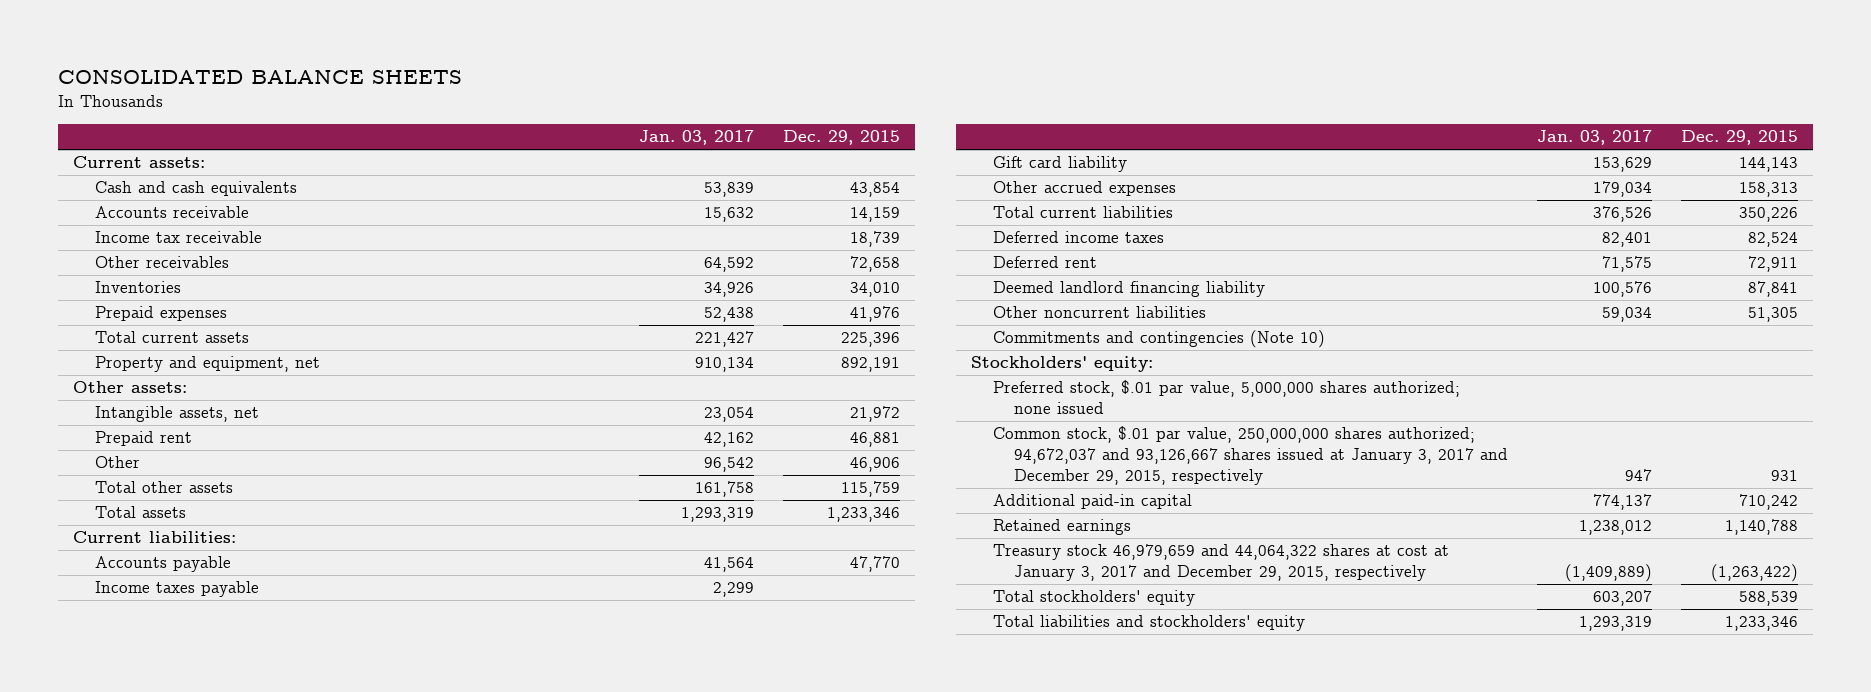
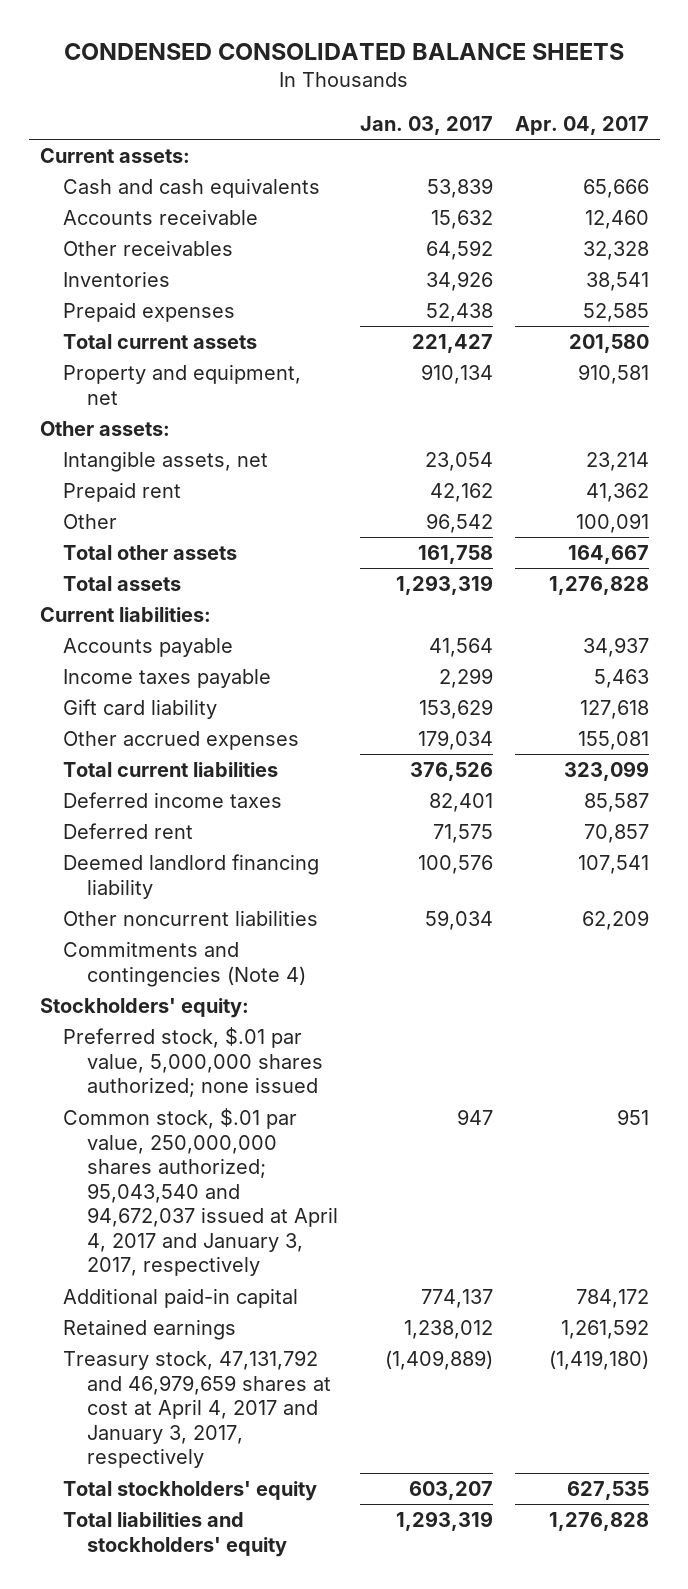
[58,70,463,85] CONSOLIDATED BALANCE SHEETS -> [64,43,625,61] CONDENSED CONSOLIDATED BALANCE SHEETS
[783,130,901,146] Dec. 29, 2015 -> none
none -> [514,115,649,135] Apr. 04, 2017
[94,231,262,244] Income tax receivable -> none
[992,330,1325,349] Commitments and contingencies (Note 10) -> [63,941,306,987] Commitments and contingencies (Note 4)
[992,426,1509,486] Common stock, $.01 par value, 250,000,000 shares authorized; 94,672,037 and 93,126,667 shares issued at January 3, 2017 and December 29, 2015, respectively -> [63,1108,338,1277] Common stock, $.01 par value, 250,000,000 shares authorized; 95,043,540 and 94,672,037 issued at April 4, 2017 and January 3, 2017, respectively
[992,544,1449,582] Treasury stock 46,979,659 and 44,064,322 shares at cost at January 3, 2017 and December 29, 2015, respectively -> [63,1350,331,1469] Treasury stock, 47,131,792 and 46,979,659 shares at cost at April 4, 2017 and January 3, 2017, respectively

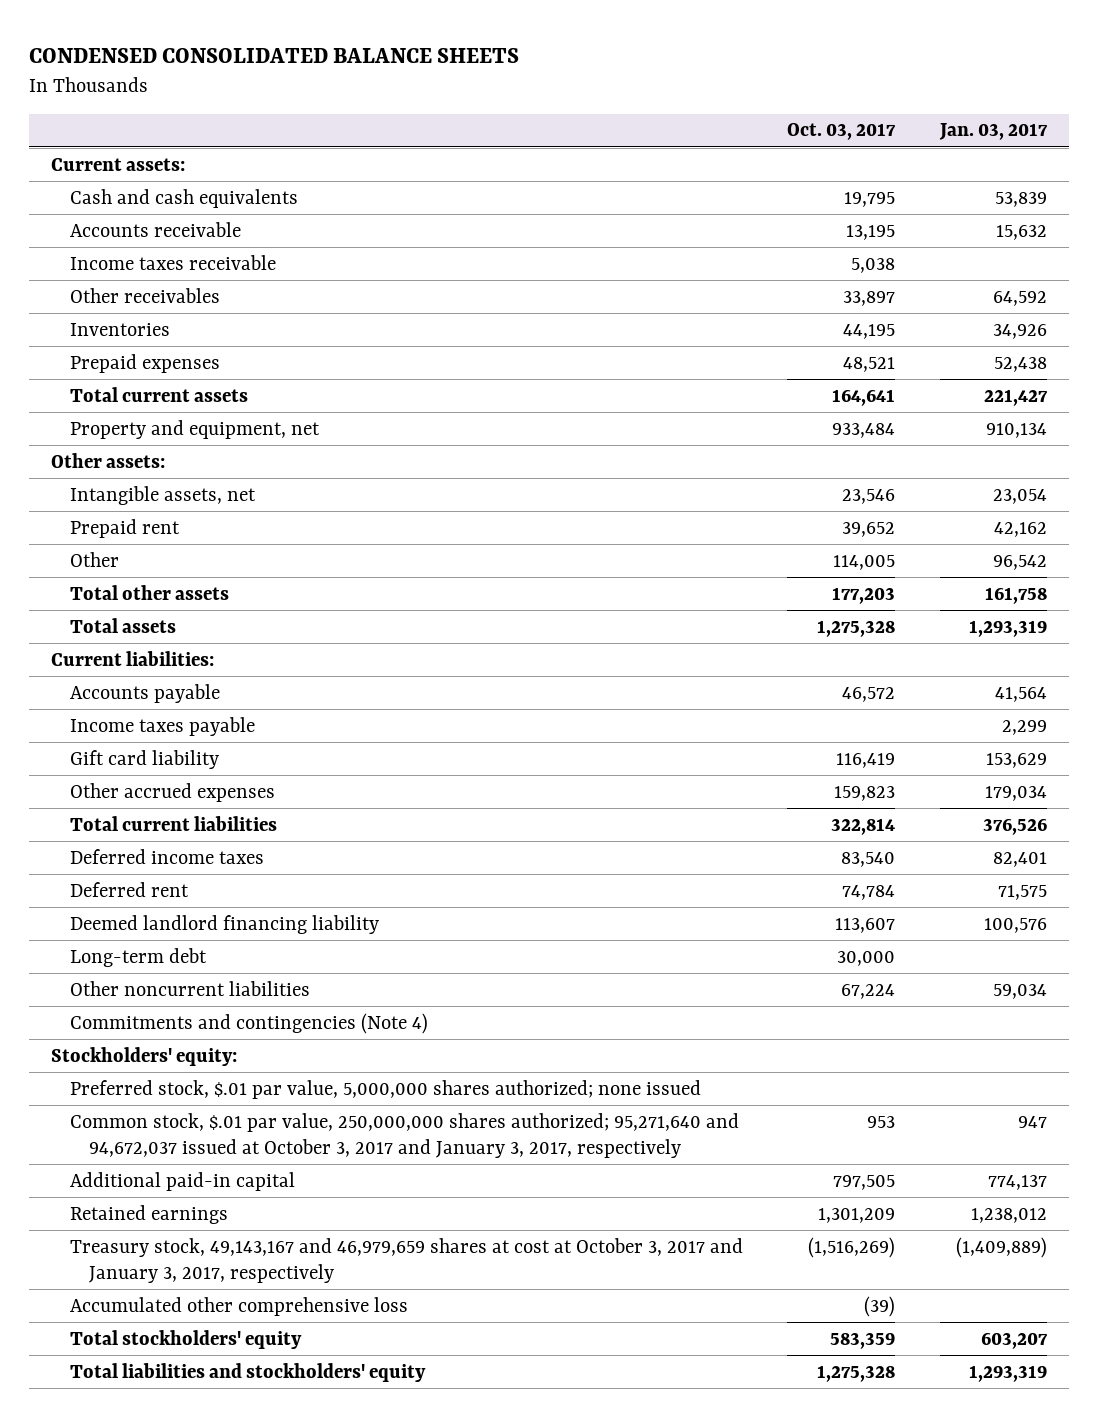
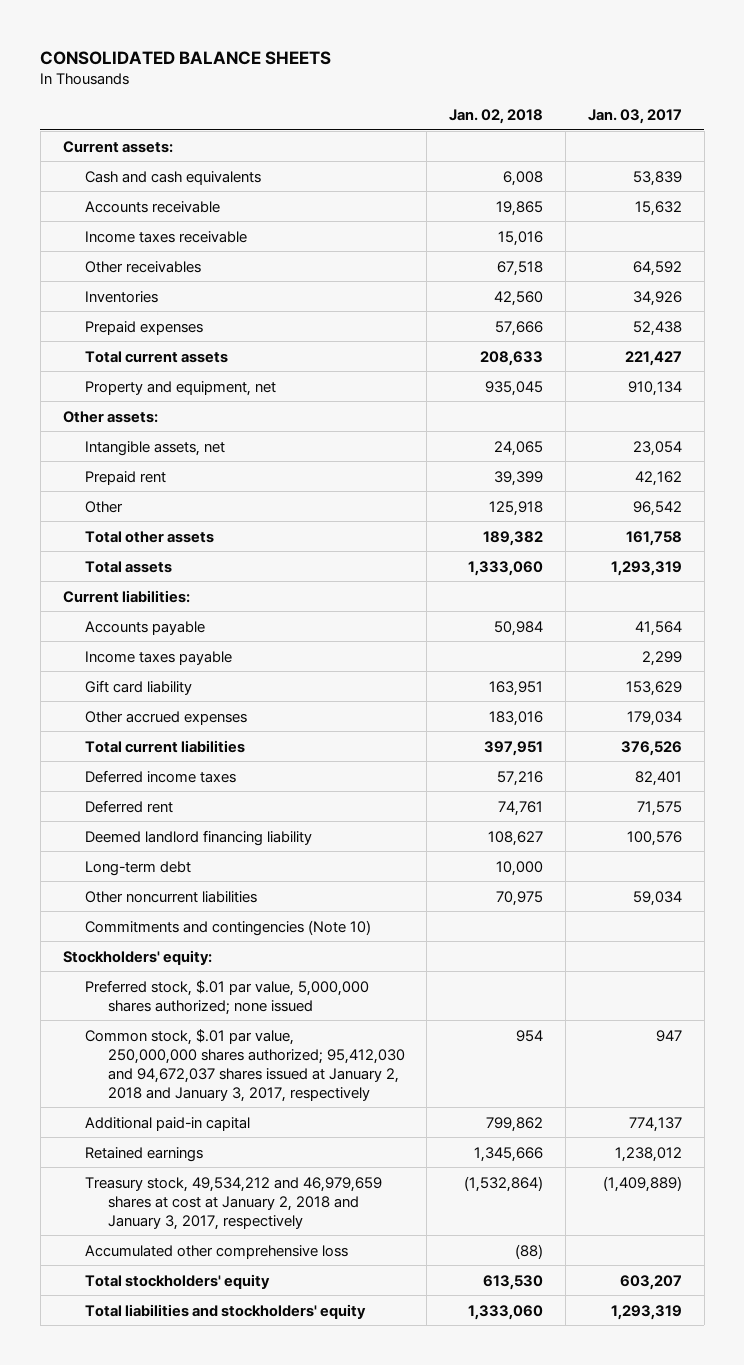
[28,47,519,63] CONDENSED CONSOLIDATED BALANCE SHEETS -> [40,50,332,65] CONSOLIDATED BALANCE SHEETS
[787,123,897,141] Oct. 03, 2017 -> none
none -> [449,109,544,125] Jan. 02, 2018
[69,1012,428,1034] Commitments and contingencies (Note 4) -> [85,919,372,936] Commitments and contingencies (Note 10)
[69,1112,739,1158] Common stock, $.01 par value, 250,000,000 shares authorized; 95,271,640 and 94,672,037 issued at October 3, 2017 and January 3, 2017, respectively -> [85,1028,405,1102] Common stock, $.01 par value, 250,000,000 shares authorized; 95,412,030 and 94,672,037 shares issued at January 2, 2018 and January 3, 2017, respectively
[69,1237,743,1283] Treasury stock, 49,143,167 and 46,979,659 shares at cost at October 3, 2017 and January 3, 2017, respectively -> [85,1176,383,1230] Treasury stock, 49,534,212 and 46,979,659 shares at cost at January 2, 2018 and January 3, 2017, respectively

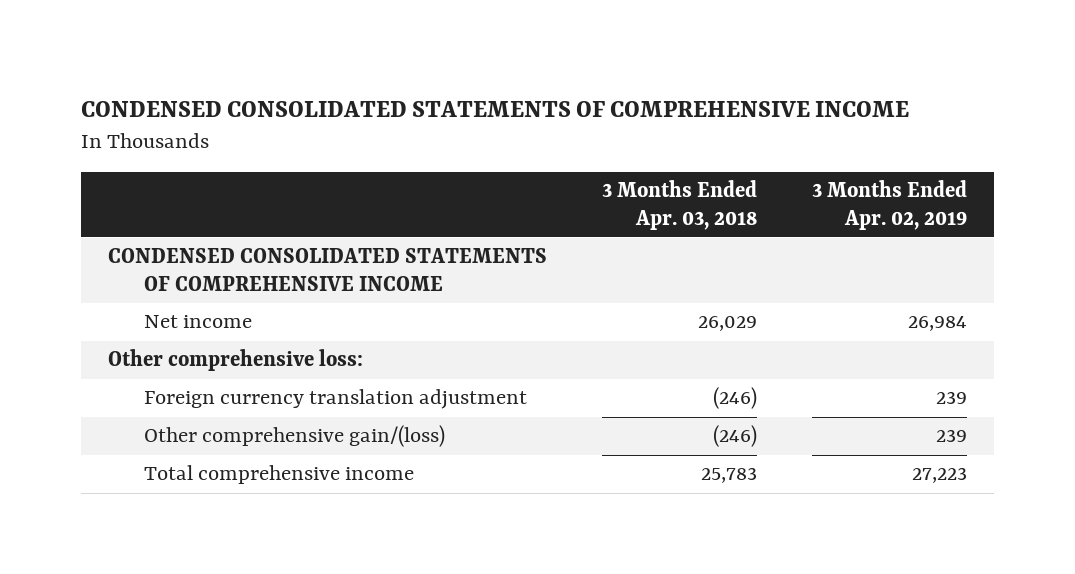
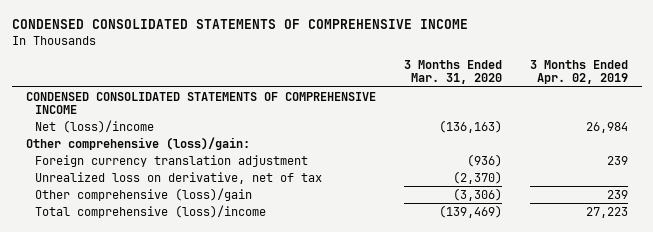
[601,180,757,230] 3 Months Ended Apr. 03, 2018 -> none
none -> [403,59,502,85] 3 Months Ended Mar. 31, 2020
[143,315,252,329] Net income -> [35,119,155,133] Net (loss)/income
[107,349,363,372] Other comprehensive loss: -> [25,136,250,150] Other comprehensive (loss)/gain:
none -> [35,171,323,184] Unrealized loss on derivative, net of tax
[143,425,445,448] Other comprehensive gain/(loss) -> [35,187,253,201] Other comprehensive (loss)/gain
[143,465,414,485] Total comprehensive income -> [35,204,267,218] Total comprehensive (loss)/income

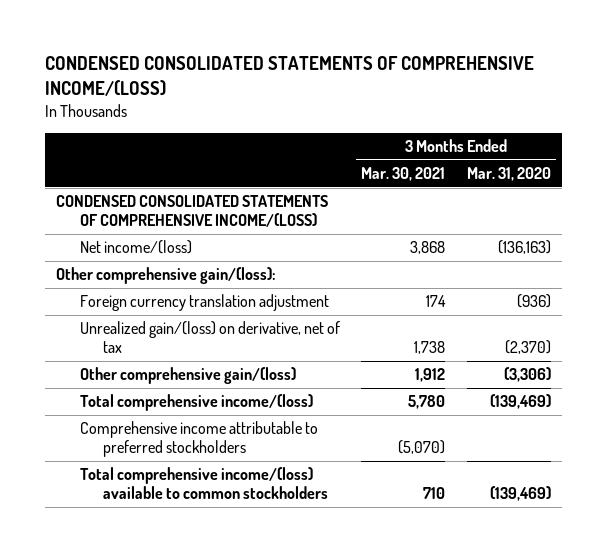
[11,19,468,30] CONDENSED CONSOLIDATED STATEMENTS OF COMPREHENSIVE INCOME -> [45,56,535,97] CONDENSED CONSOLIDATED STATEMENTS OF COMPREHENSIVE INCOME/(LOSS)
[529,59,628,85] 3 Months Ended Apr. 02, 2019 -> none
none -> [361,167,446,182] Mar. 30, 2021
[25,91,376,115] CONDENSED CONSOLIDATED STATEMENTS OF COMPREHENSIVE INCOME -> [55,195,328,228] CONDENSED CONSOLIDATED STATEMENTS OF COMPREHENSIVE INCOME/(LOSS)
[35,119,155,133] Net (loss)/income -> [79,240,192,255] Net income/(loss)
[25,136,250,150] Other comprehensive (loss)/gain: -> [55,267,276,285] Other comprehensive gain/(loss):
[35,171,323,184] Unrealized loss on derivative, net of tax -> [79,321,340,354] Unrealized gain/(loss) on derivative, net of tax
[35,187,253,201] Other comprehensive (loss)/gain -> [79,367,296,385] Other comprehensive gain/(loss)
[35,204,267,218] Total comprehensive (loss)/income -> [79,394,313,412] Total comprehensive income/(loss)
none -> [79,421,318,458] Comprehensive income attributable to preferred stockholders
none -> [79,467,329,500] Total comprehensive income/(loss) available to common stockholders

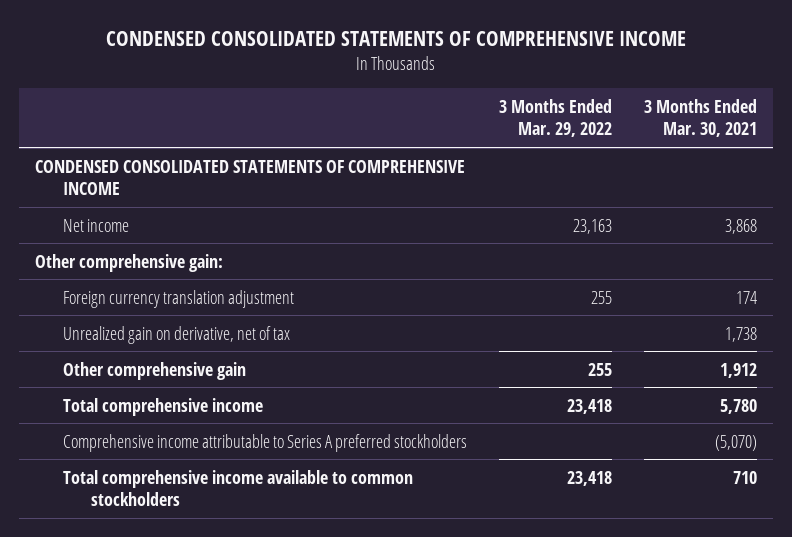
[45,56,535,97] CONDENSED CONSOLIDATED STATEMENTS OF COMPREHENSIVE INCOME/(LOSS) -> [106,31,687,47] CONDENSED CONSOLIDATED STATEMENTS OF COMPREHENSIVE INCOME
[466,167,551,182] Mar. 31, 2020 -> none
none -> [499,98,613,138] 3 Months Ended Mar. 29, 2022
[55,195,328,228] CONDENSED CONSOLIDATED STATEMENTS OF COMPREHENSIVE INCOME/(LOSS) -> [34,159,465,196] CONDENSED CONSOLIDATED STATEMENTS OF COMPREHENSIVE INCOME
[79,240,192,255] Net income/(loss) -> [62,218,129,232] Net income
[55,267,276,285] Other comprehensive gain/(loss): -> [34,253,223,272] Other comprehensive gain:
[79,321,340,354] Unrealized gain/(loss) on derivative, net of tax -> [62,325,290,344] Unrealized gain on derivative, net of tax
[79,367,296,385] Other comprehensive gain/(loss) -> [62,361,246,380] Other comprehensive gain
[79,394,313,412] Total comprehensive income/(loss) -> [62,397,263,416] Total comprehensive income
[79,421,318,458] Comprehensive income attributable to preferred stockholders -> [62,433,467,452] Comprehensive income attributable to Series A preferred stockholders
[79,467,329,500] Total comprehensive income/(loss) available to common stockholders -> [62,469,413,507] Total comprehensive income available to common stockholders

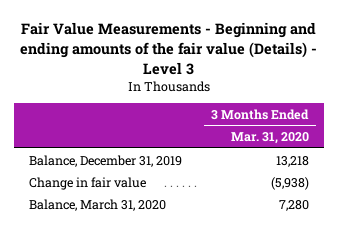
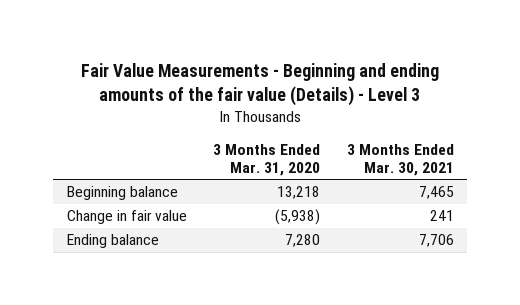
none -> [346,143,454,177] 3 Months Ended Mar. 30, 2021
[29,154,183,167] Balance, December 31, 2019 -> [66,186,178,201] Beginning balance
[29,198,167,211] Balance, March 31, 2020 -> [66,234,159,249] Ending balance

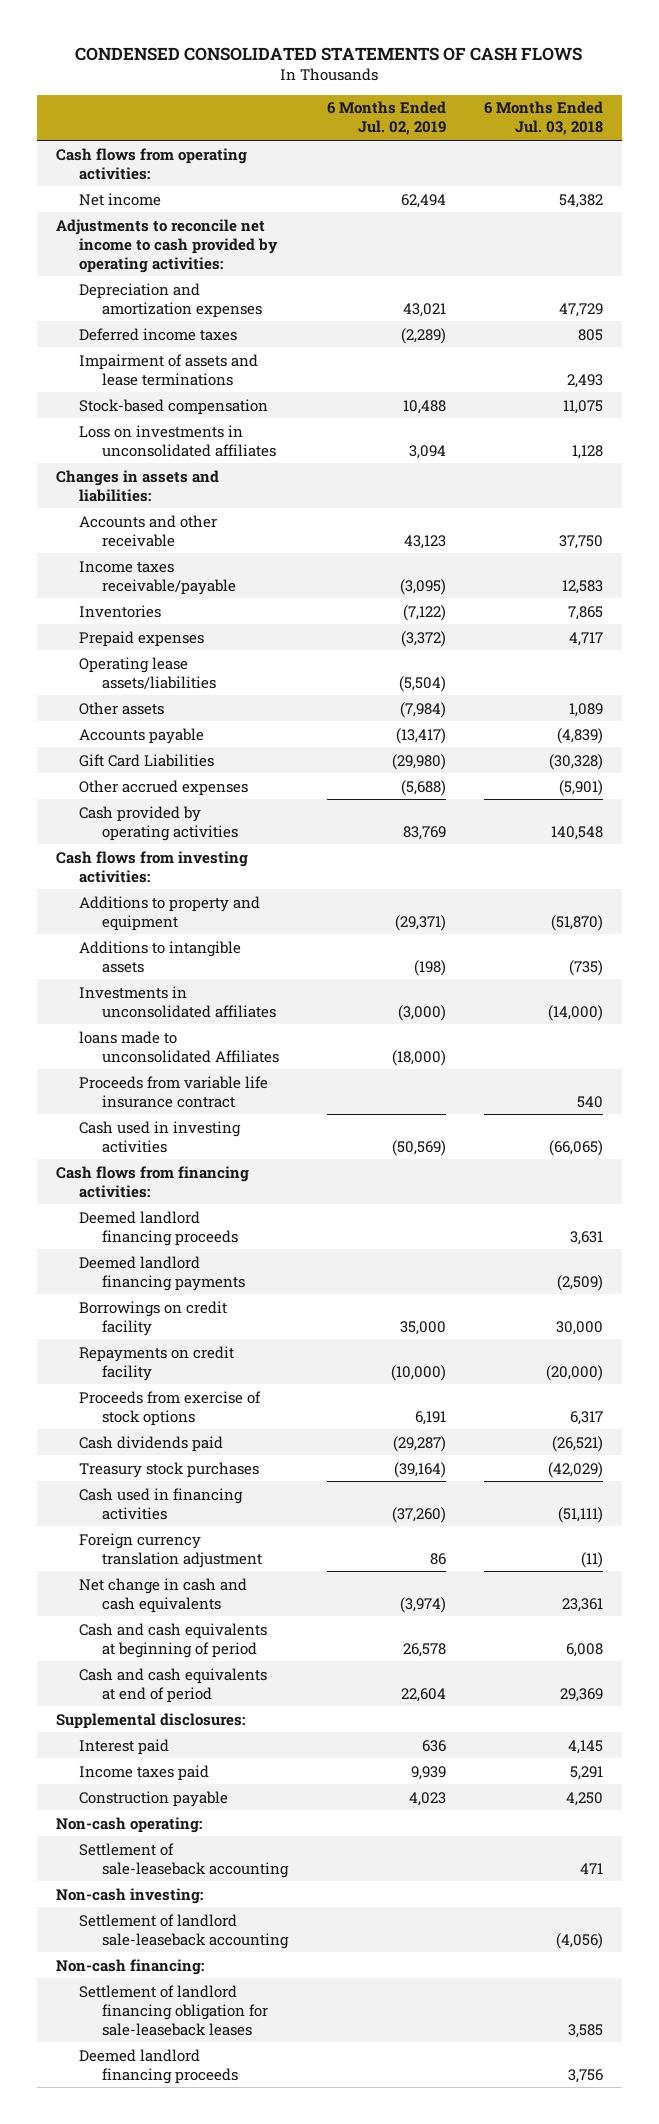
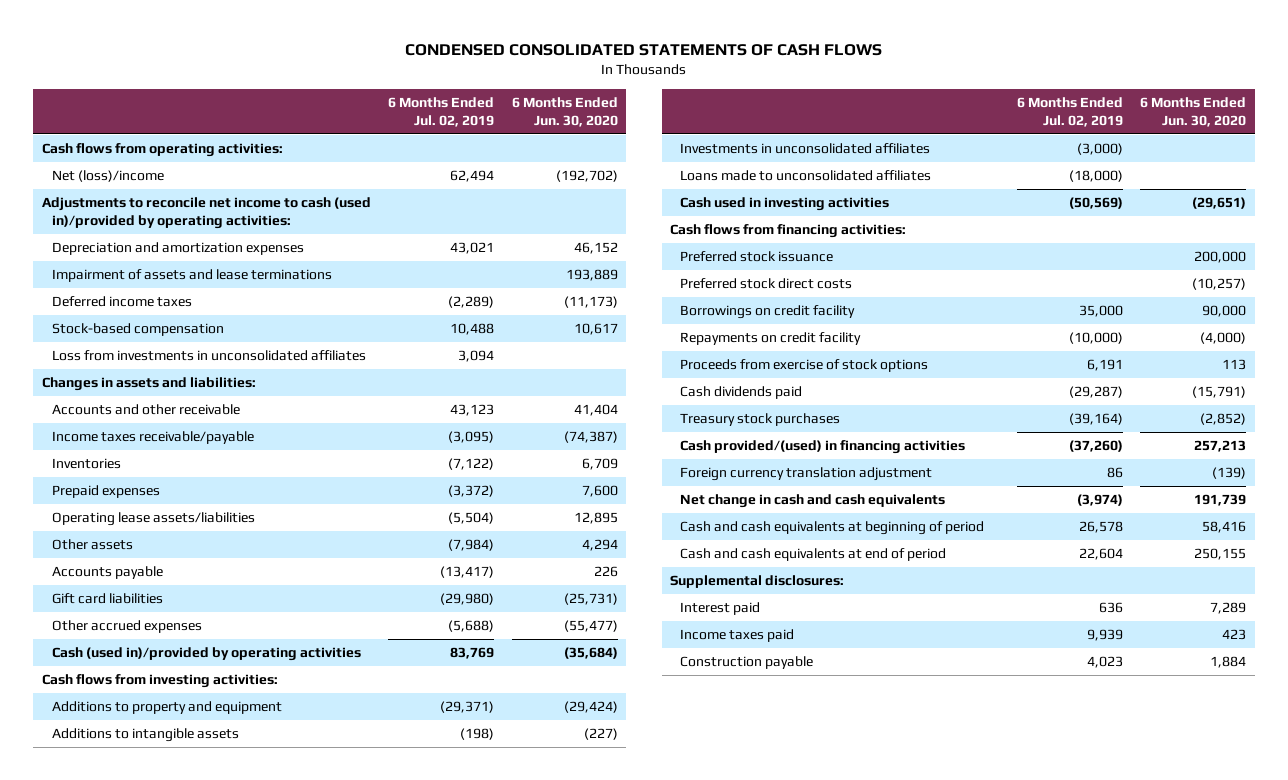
[483,101,603,136] 6 Months Ended Jul. 03, 2018 -> none
none -> [511,96,618,127] 6 Months Ended Jun. 30, 2020
[79,192,162,206] Net income -> [51,170,164,183] Net (loss)/income
[55,218,279,273] Adjustments to reconcile net income to cash provided by operating activities: -> [41,197,371,230] Adjustments to reconcile net income to cash (used in)/provided by operating activities:
[79,327,238,341] Deferred income taxes -> [51,296,192,308] Deferred income taxes
[79,424,277,457] Loss on investments in unconsolidated affiliates -> [51,350,366,362] Loss from investments in unconsolidated affiliates
[79,753,215,767] Gift Card Liabilities -> [51,593,163,605] Gift card liabilities
[79,805,239,841] Cash provided by operating activities -> [51,647,361,662] Cash (used in)/provided by operating activities
[79,1075,269,1108] Proceeds from variable life insurance contract -> none
[79,1030,280,1063] loans made to unconsolidated Affiliates -> [680,170,932,182] Loans made to unconsolidated affiliates
[79,1210,239,1246] Deemed landlord financing proceeds -> none
[79,1255,246,1291] Deemed landlord financing payments -> none
none -> [680,251,834,263] Preferred stock issuance
none -> [680,278,853,290] Preferred stock direct costs
[79,1487,244,1520] Cash used in financing activities -> [680,440,966,455] Cash provided/(used) in financing activities
[55,1816,202,1833] Non-cash operating: -> none
[79,1842,290,1878] Settlement of sale-leaseback accounting -> none
[55,1887,203,1904] Non-cash investing: -> none
[79,1913,290,1949] Settlement of landlord sale-leaseback accounting -> none
[55,1958,204,1975] Non-cash financing: -> none
[79,1984,269,2036] Settlement of landlord financing obligation for sale-leaseback leases -> none
[79,2048,239,2084] Deemed landlord financing proceeds -> none

